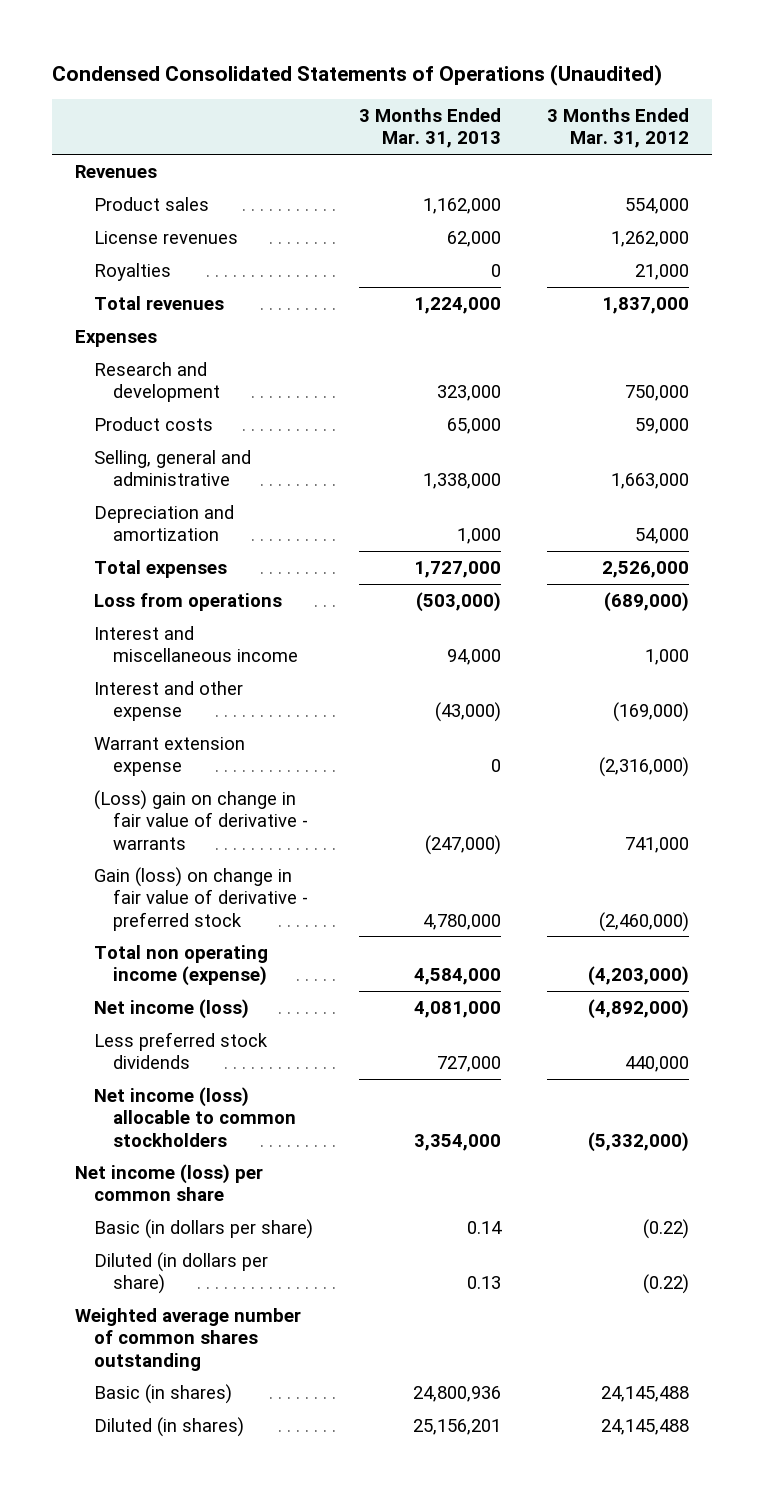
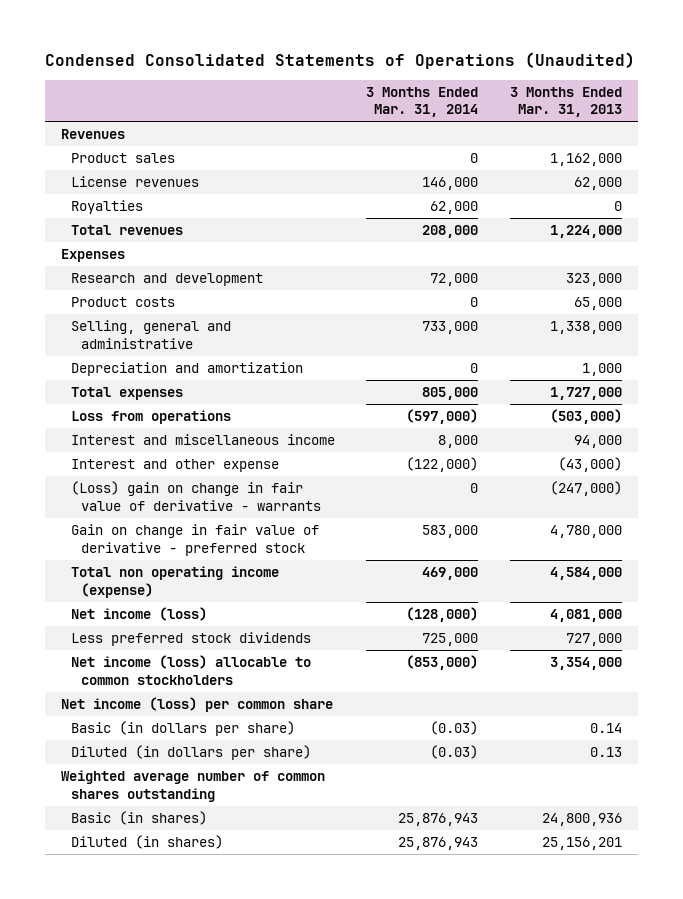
[547,107,690,149] 3 Months Ended Mar. 31, 2012 -> none
none -> [366,86,479,118] 3 Months Ended Mar. 31, 2014
[94,736,246,777] Warrant extension expense -> none
[94,866,308,931] Gain (loss) on change in fair value of derivative - preferred stock -> [70,524,319,556] Gain on change in fair value of derivative - preferred stock

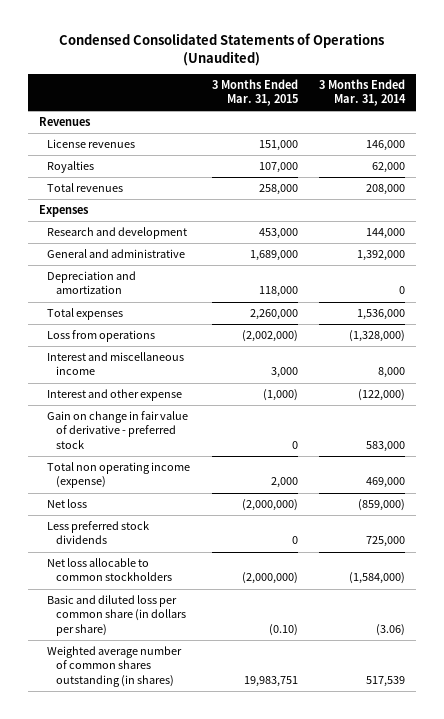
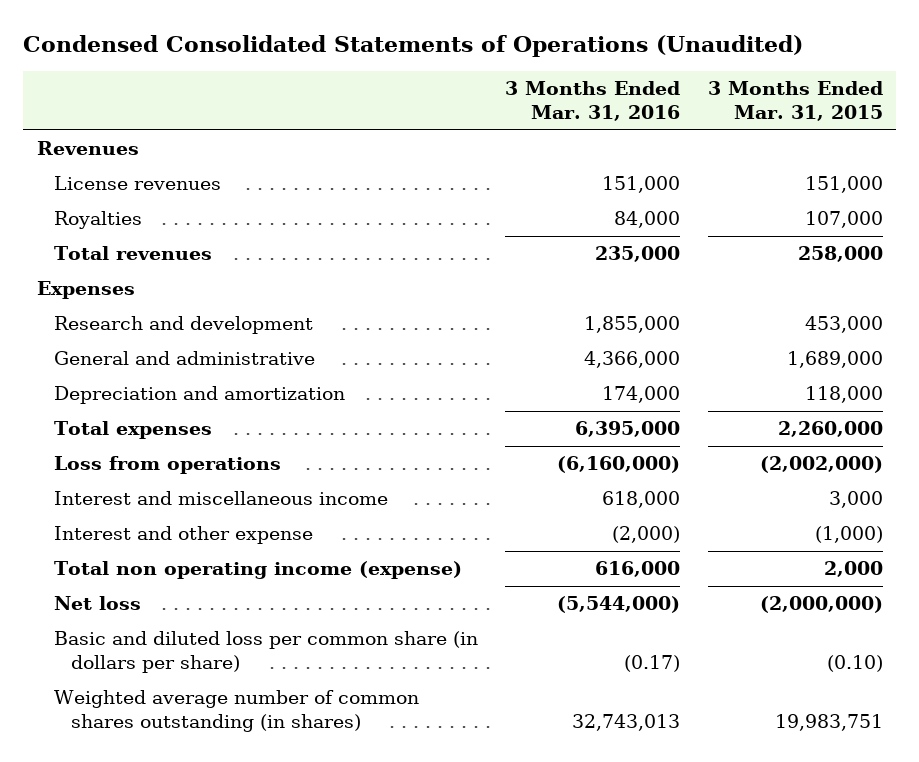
[319,78,407,107] 3 Months Ended Mar. 31, 2014 -> none
none -> [505,81,681,121] 3 Months Ended Mar. 31, 2016
[47,411,189,449] Gain on change in fair value of derivative - preferred stock -> none
[47,521,150,545] Less preferred stock dividends -> none
[47,558,172,582] Net loss allocable to common stockholders -> none

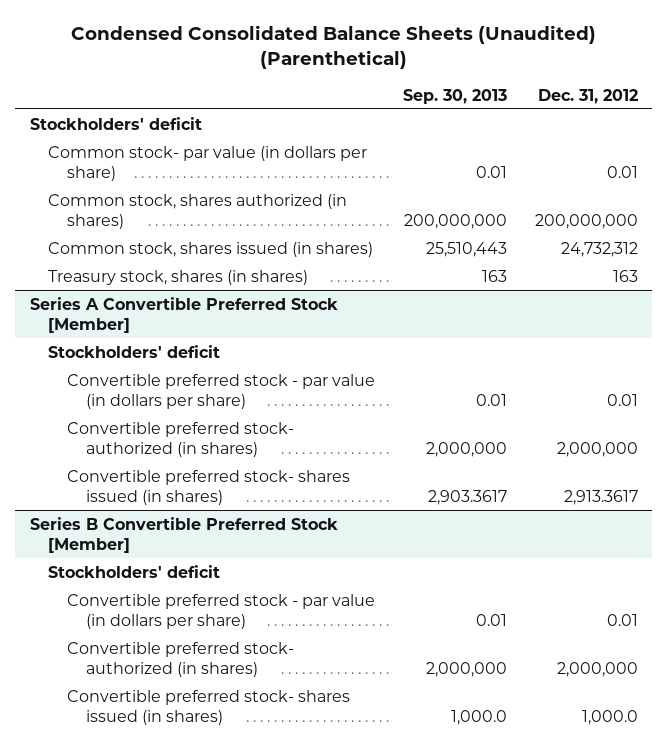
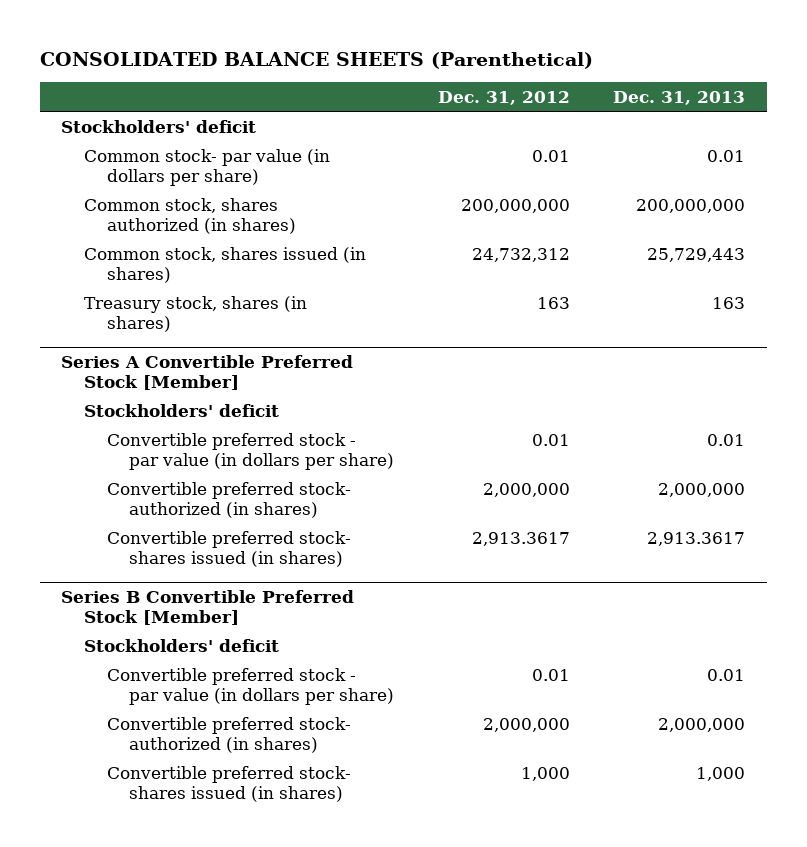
[70,25,596,70] Condensed Consolidated Balance Sheets (Unaudited) (Parenthetical) -> [39,51,593,69] CONSOLIDATED BALANCE SHEETS (Parenthetical)
[403,88,508,104] Sep. 30, 2013 -> none
none -> [613,91,746,106] Dec. 31, 2013
[582,709,639,725] 1,000.0 -> [520,766,570,781] 1,000

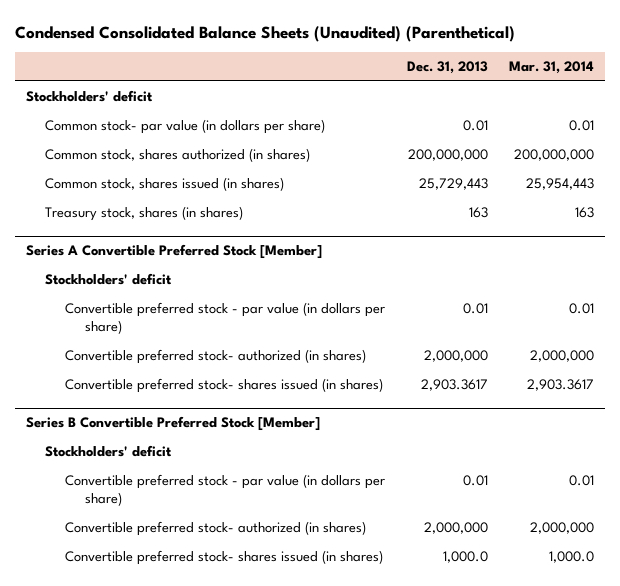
[39,51,593,69] CONSOLIDATED BALANCE SHEETS (Parenthetical) -> [14,25,515,42] Condensed Consolidated Balance Sheets (Unaudited) (Parenthetical)
[437,91,570,106] Dec. 31, 2012 -> none
none -> [509,61,595,75] Mar. 31, 2014
[647,531,746,546] 2,913.3617 -> [420,379,488,392] 2,903.3617
[696,766,746,781] 1,000 -> [442,551,488,564] 1,000.0

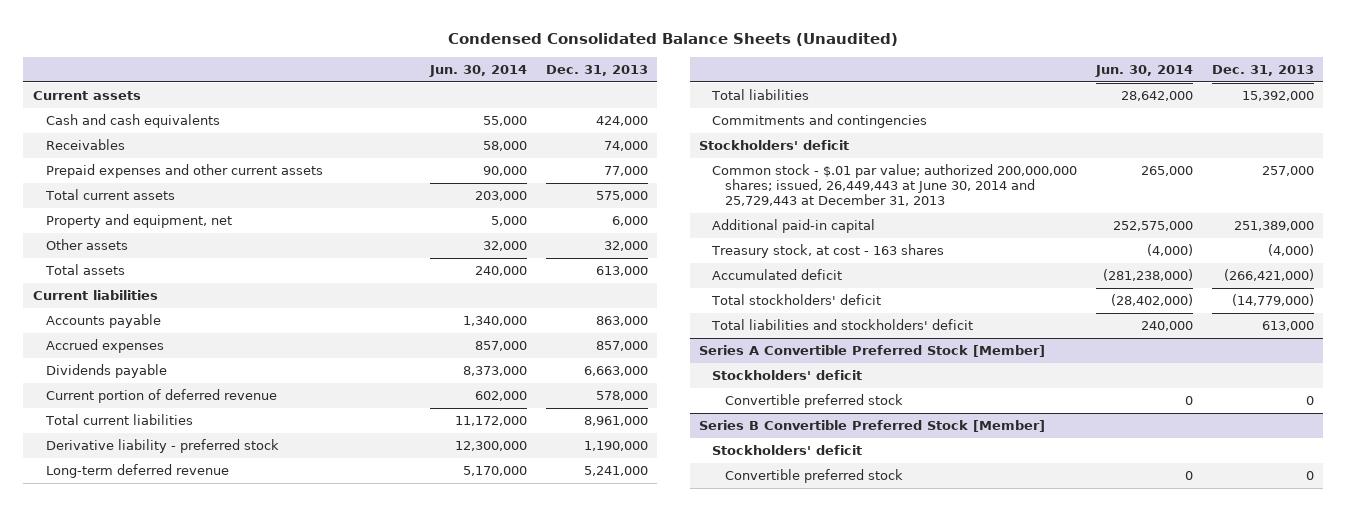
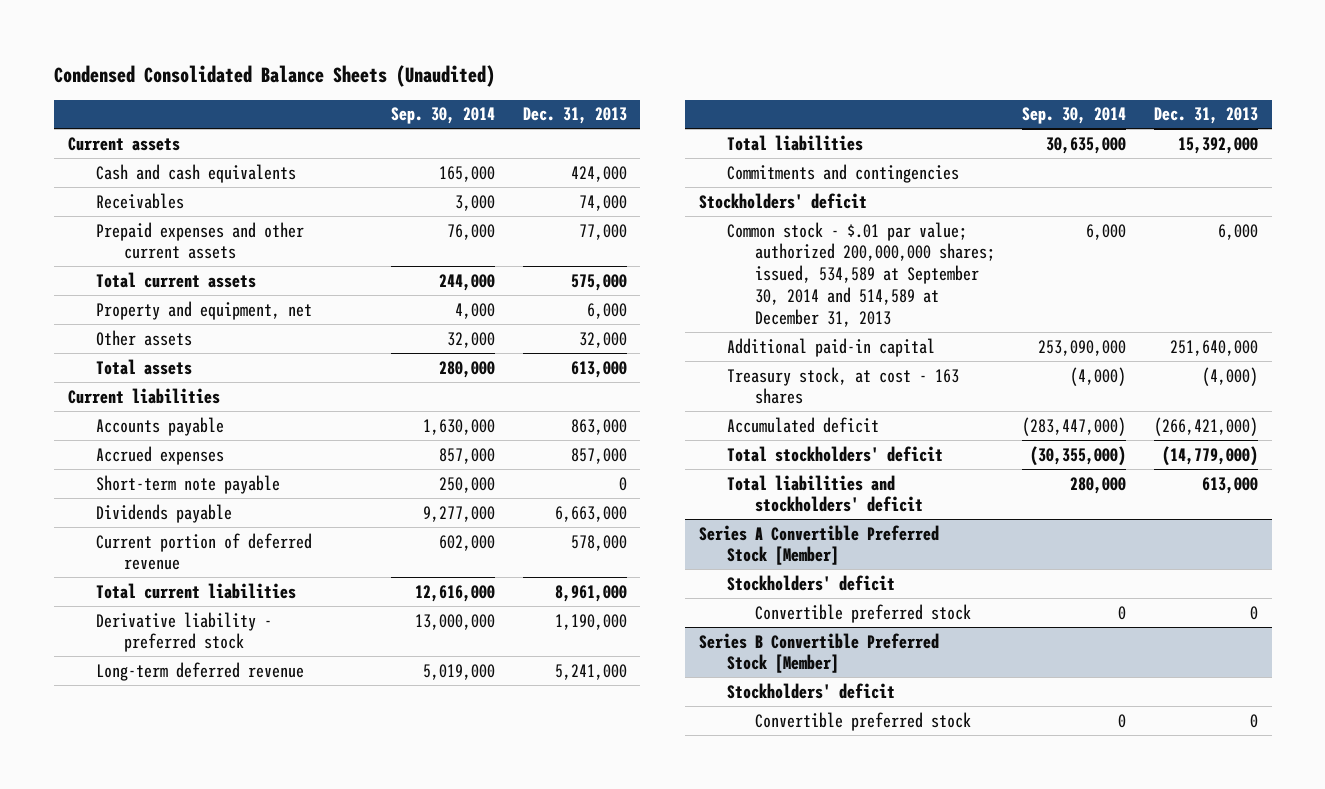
[428,64,527,77] Jun. 30, 2014 -> none
none -> [391,107,496,125] Sep. 30, 2014
none -> [95,474,280,494] Short-term note payable
[712,164,1078,207] Common stock - $.01 par value; authorized 200,000,000 shares; issued, 26,449,443 at June 30, 2014 and 25,729,443 at December 31, 2013 -> [726,221,995,327] Common stock - $.01 par value; authorized 200,000,000 shares; issued, 534,589 at September 30, 2014 and 514,589 at December 31, 2013
[1261,166,1314,177] 257,000 -> [1217,223,1258,240] 6,000
[1233,221,1314,232] 251,389,000 -> [1169,339,1258,356] 251,640,000

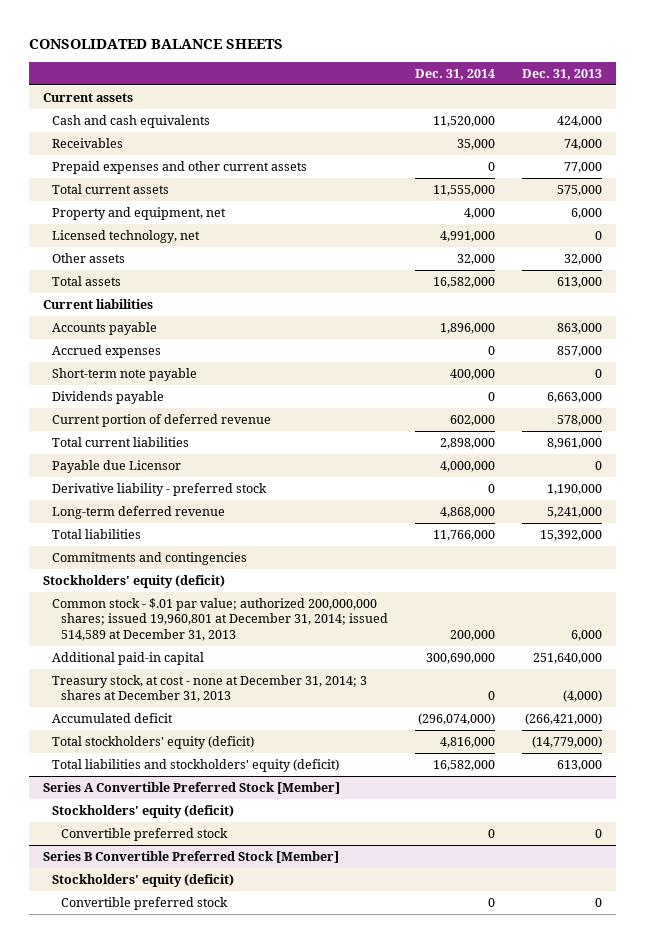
[53,64,495,87] Condensed Consolidated Balance Sheets (Unaudited) -> [29,39,284,50] CONSOLIDATED BALANCE SHEETS
[391,107,496,125] Sep. 30, 2014 -> none
none -> [415,68,496,80] Dec. 31, 2014
none -> [52,229,201,243] Licensed technology, net
none -> [52,459,182,473] Payable due Licensor
[698,192,867,209] Stockholders' deficit -> [42,574,225,588] Stockholders' equity (deficit)
[726,221,995,327] Common stock - $.01 par value; authorized 200,000,000 shares; issued, 534,589 at September 30, 2014 and 514,589 at December 31, 2013 -> [52,597,389,642] Common stock - $.01 par value; authorized 200,000,000 shares; issued 19,960,801 at December 31, 2014; issued 514,589 at December 31, 2013
[726,366,959,405] Treasury stock, at cost - 163 shares -> [52,674,368,703] Treasury stock, at cost - none at December 31, 2014; 3 shares at December 31, 2013
[726,445,943,462] Total stockholders' deficit -> [52,735,255,749] Total stockholders' equity (deficit)
[726,474,923,513] Total liabilities and stockholders' deficit -> [52,758,340,772] Total liabilities and stockholders' equity (deficit)
[726,574,895,591] Stockholders' deficit -> [52,804,235,818] Stockholders' equity (deficit)
[726,682,895,699] Stockholders' deficit -> [52,873,235,887] Stockholders' equity (deficit)

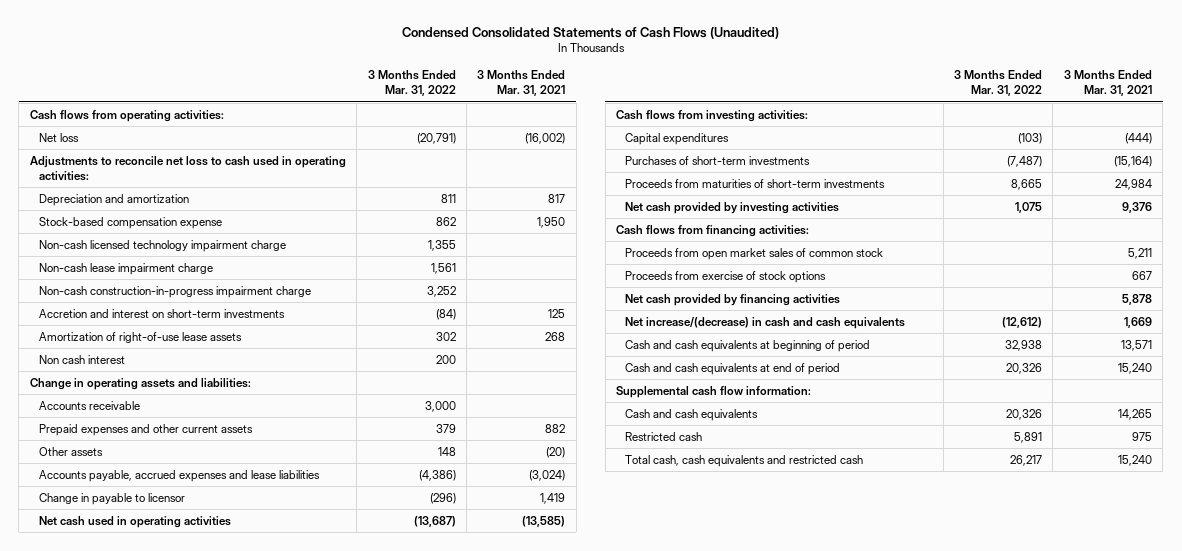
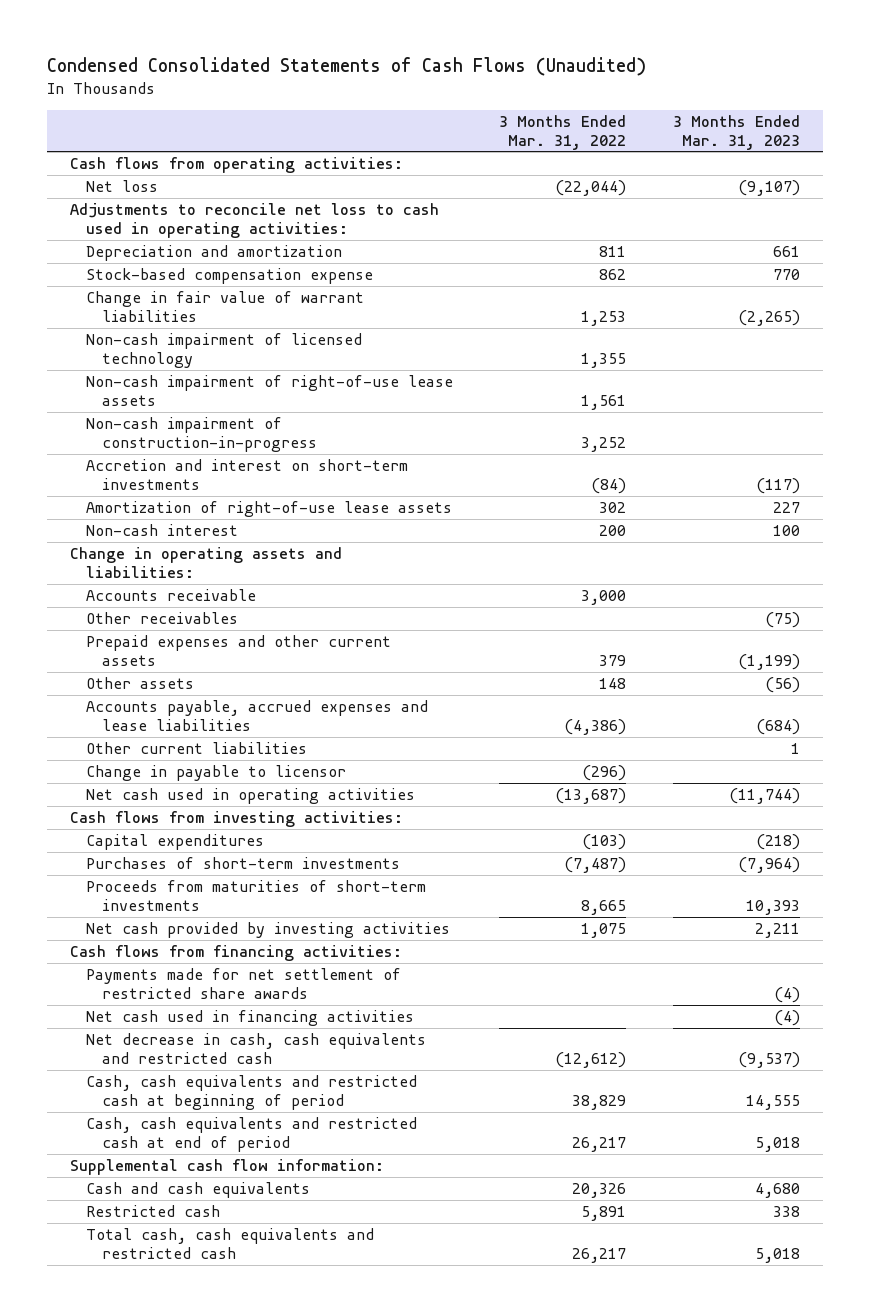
[477,70,566,97] 3 Months Ended Mar. 31, 2021 -> none
none -> [672,114,800,150] 3 Months Ended Mar. 31, 2023
[416,132,456,144] (20,791) -> [555,179,627,196] (22,044)
none -> [85,290,364,322] Change in fair value of warrant liabilities
[38,239,286,252] Non-cash licensed technology impairment charge -> [85,332,362,368] Non-cash impairment of licensed technology
[38,262,213,275] Non-cash lease impairment charge -> [85,374,453,406] Non-cash impairment of right-of-use lease assets
[38,285,311,298] Non-cash construction-in-progress impairment charge -> [85,416,317,452] Non-cash impairment of construction-in-progress
[38,354,125,364] Non cash interest -> [85,523,238,536] Non-cash interest
none -> [85,611,238,624] Other receivables
none -> [85,741,307,754] Other current liabilities
[625,247,884,260] Proceeds from open market sales of common stock -> none
[625,270,827,283] Proceeds from exercise of stock options -> none
none -> [85,967,401,999] Payments made for net settlement of restricted share awards
[625,293,841,306] Net cash provided by financing activities -> [85,1009,414,1026] Net cash used in financing activities
[625,316,906,329] Net increase/(decrease) in cash and cash equivalents -> [85,1032,426,1064] Net decrease in cash, cash equivalents and restricted cash
[625,339,871,352] Cash and cash equivalents at beginning of period -> [85,1074,417,1110] Cash, cash equivalents and restricted cash at beginning of period
[1004,339,1042,351] 32,938 -> [572,1094,627,1110] 38,829
[625,362,841,375] Cash and cash equivalents at end of period -> [85,1116,417,1152] Cash, cash equivalents and restricted cash at end of period
[1005,362,1042,374] 20,326 -> [572,1136,627,1152] 26,217

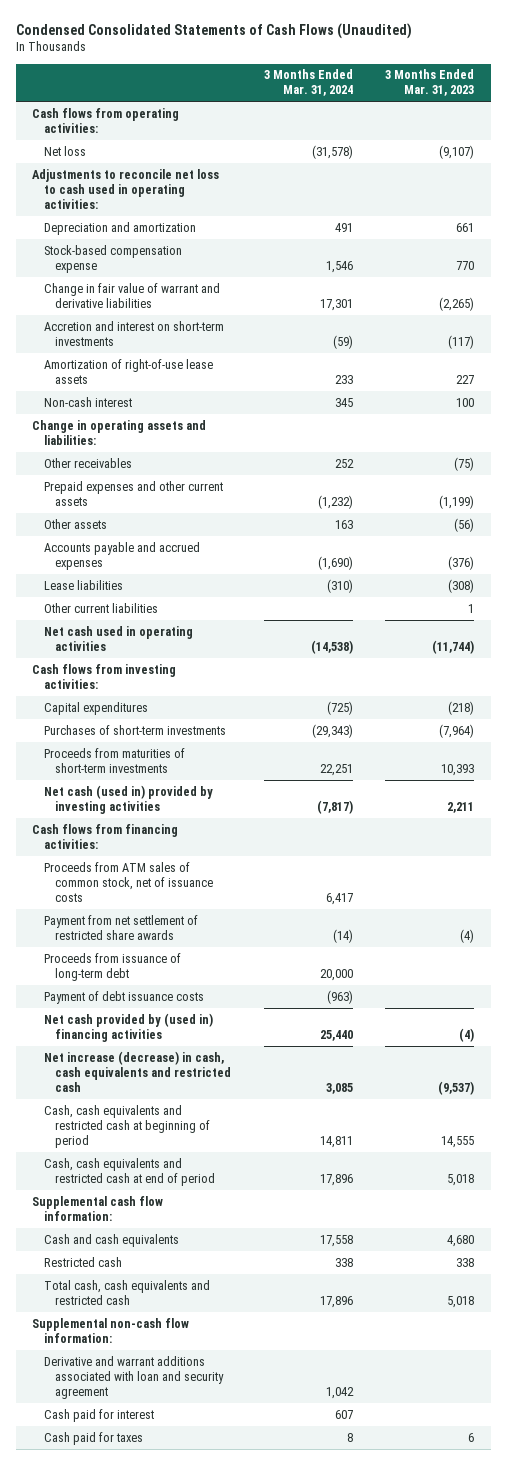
[499,114,627,150] 3 Months Ended Mar. 31, 2022 -> none
none -> [263,69,353,97] 3 Months Ended Mar. 31, 2024
[85,332,362,368] Non-cash impairment of licensed technology -> none
[85,374,453,406] Non-cash impairment of right-of-use lease assets -> none
[85,416,317,452] Non-cash impairment of construction-in-progress -> none
[85,290,364,322] Change in fair value of warrant liabilities -> [43,282,220,308] Change in fair value of warrant and derivative liabilities
[85,588,256,601] Accounts receivable -> none
[85,699,428,731] Accounts payable, accrued expenses and lease liabilities -> [43,541,200,570] Accounts payable and accrued expenses
[755,718,800,735] (684) -> [448,555,475,570] (376)
none -> [43,579,123,590] Lease liabilities
[85,764,346,781] Change in payable to licensor -> none
[85,921,450,938] Net cash provided by investing activities -> [43,784,213,814] Net cash (used in) provided by investing activities
none -> [43,861,214,902] Proceeds from ATM sales of common stock, net of issuance costs
[85,967,401,999] Payments made for net settlement of restricted share awards -> [43,914,198,940] Payment from net settlement of restricted share awards
none -> [43,952,181,981] Proceeds from issuance of long-term debt
none -> [43,990,204,1004] Payment of debt issuance costs
[85,1009,414,1026] Net cash used in financing activities -> [43,1012,213,1042] Net cash provided by (used in) financing activities
[85,1032,426,1064] Net decrease in cash, cash equivalents and restricted cash -> [43,1050,232,1092] Net increase (decrease) in cash, cash equivalents and restricted cash
none -> [31,1317,189,1343] Supplemental non-cash flow information:
none -> [43,1355,225,1399] Derivative and warrant additions associated with loan and security agreement
none -> [43,1408,154,1422] Cash paid for interest
none -> [43,1431,143,1445] Cash paid for taxes

